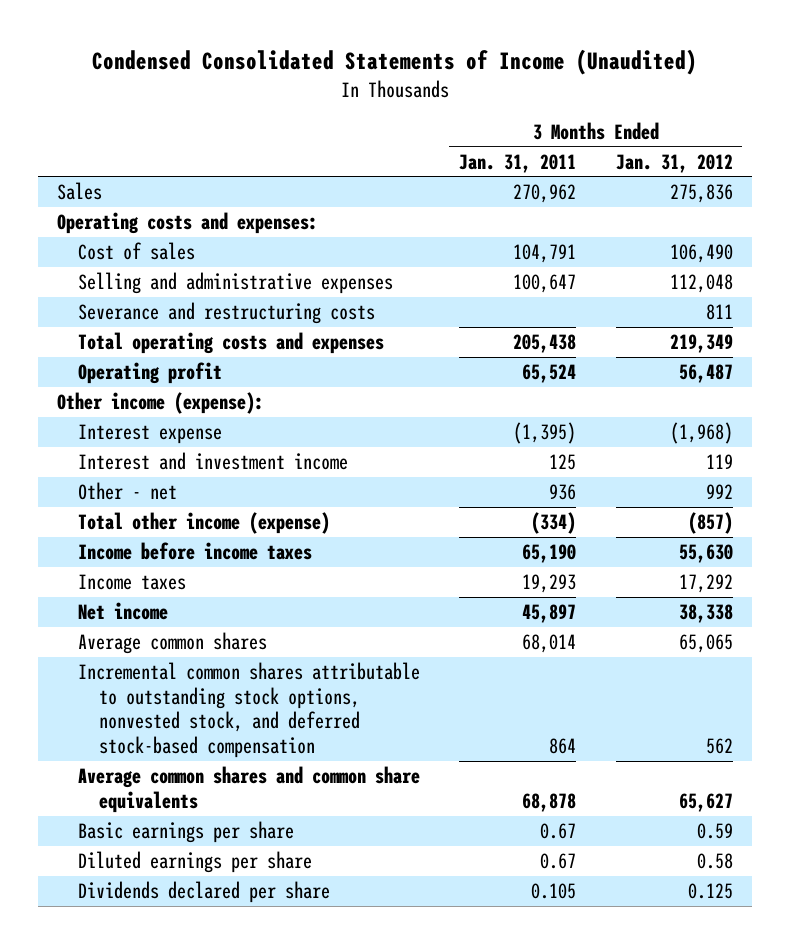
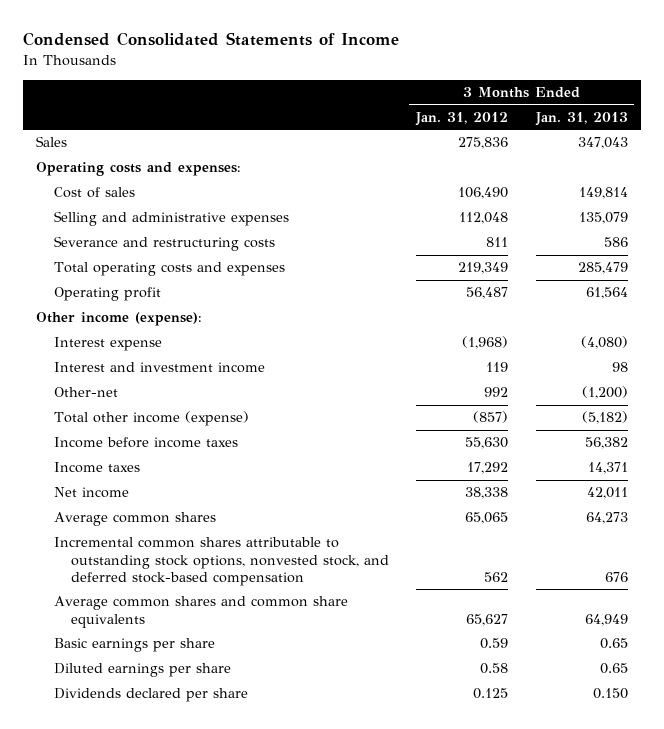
[91,49,697,76] Condensed Consolidated Statements of Income (Unaudited) -> [22,32,399,47] Condensed Consolidated Statements of Income
[459,153,577,173] Jan. 31, 2011 -> none
none -> [534,112,628,127] Jan. 31, 2013
[77,482,177,501] Other - net -> [53,387,118,398] Other-net

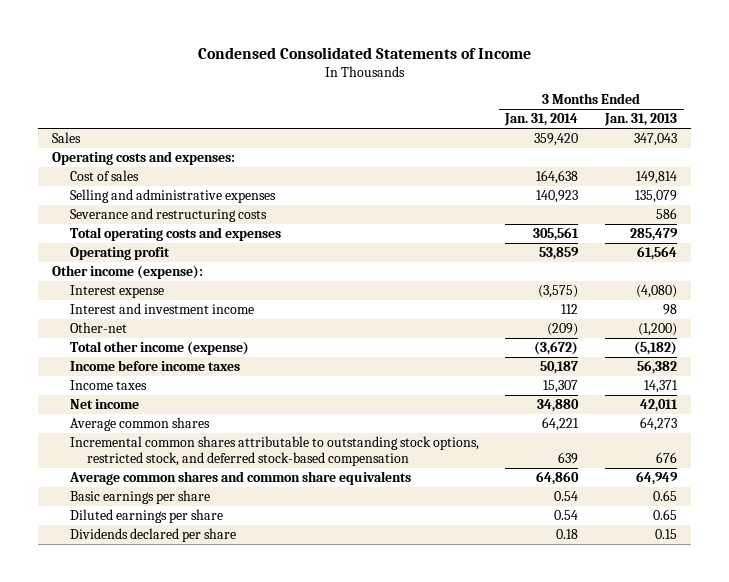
[415,112,509,127] Jan. 31, 2012 -> none
none -> [504,113,579,127] Jan. 31, 2014
[53,537,389,587] Incremental common shares attributable to outstanding stock options, nonvested stock, and deferred stock-based compensation -> [69,436,479,466] Incremental common shares attributable to outstanding stock options, restricted stock, and deferred stock-based compensation
[592,688,628,700] 0.150 -> [655,529,678,540] 0.15

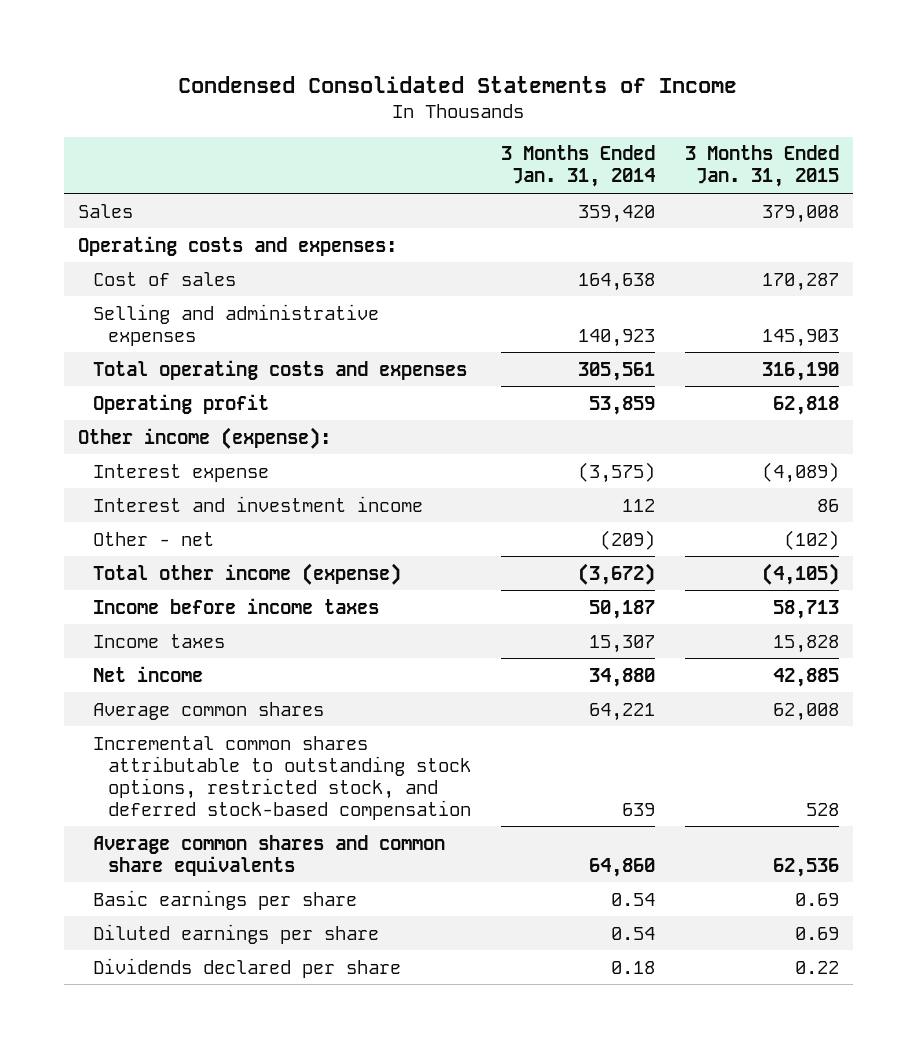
[604,113,678,127] Jan. 31, 2013 -> none
none -> [684,145,839,188] 3 Months Ended Jan. 31, 2015
[69,208,267,223] Severance and restructuring costs -> none
[69,322,127,334] Other-net -> [93,531,215,546] Other - net

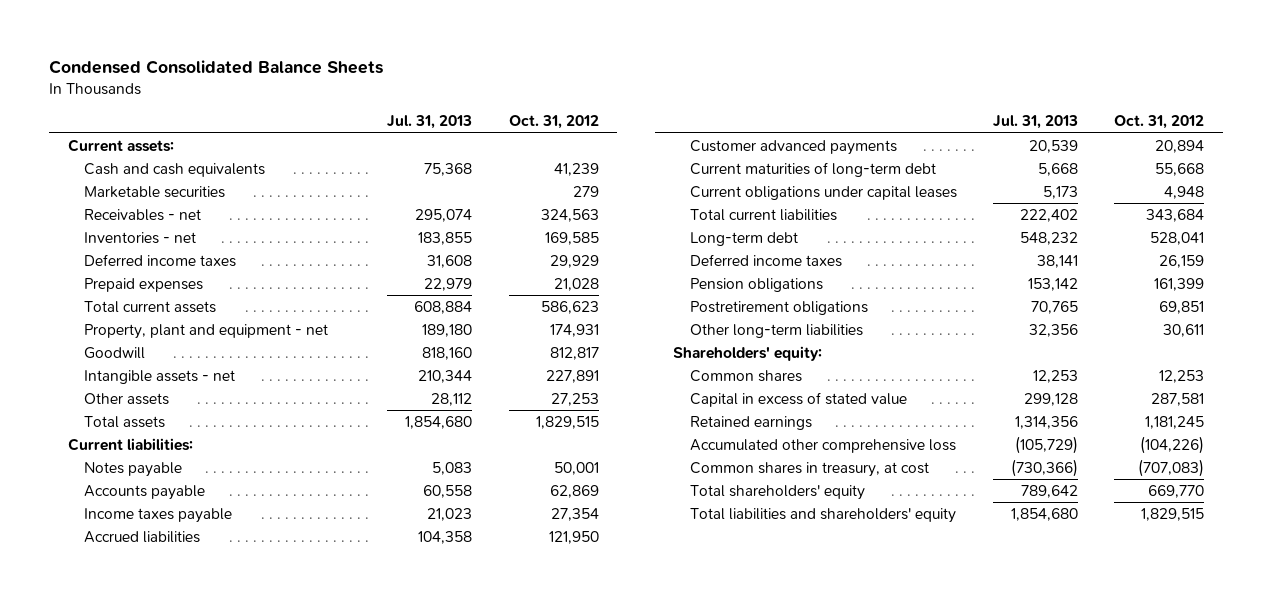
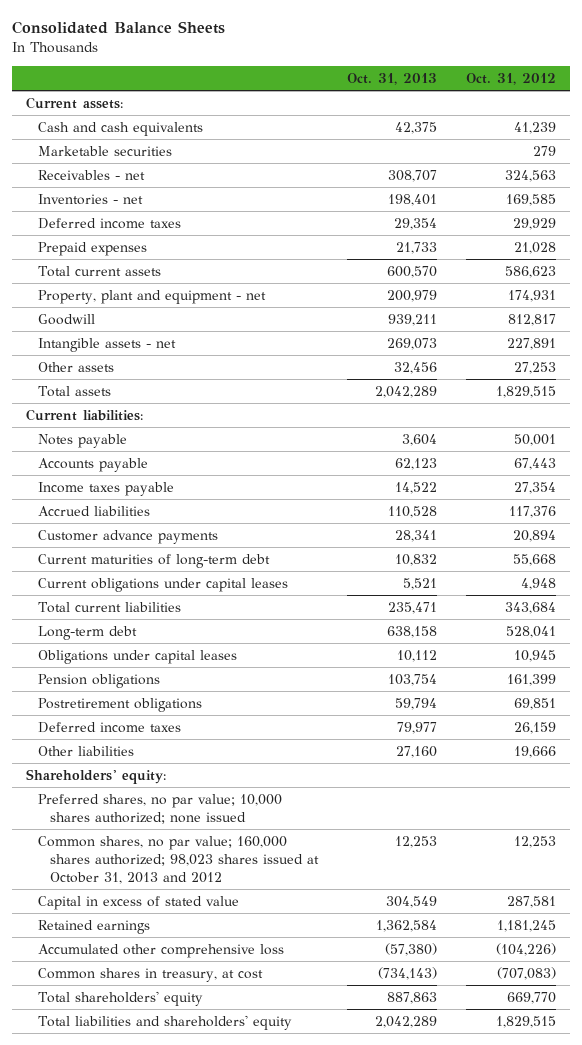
[49,60,384,75] Condensed Consolidated Balance Sheets -> [11,21,225,35] Consolidated Balance Sheets
[387,115,473,130] Jul. 31, 2013 -> none
none -> [347,73,438,86] Oct. 31, 2013
[549,484,599,498] 62,869 -> [514,457,557,470] 67,443
[548,530,599,544] 121,950 -> [509,505,557,518] 117,376
[689,139,897,155] Customer advanced payments -> [38,529,219,544] Customer advance payments
none -> [38,649,238,664] Obligations under capital leases
[689,253,842,267] Deferred income taxes -> [38,721,182,733] Deferred income taxes
[689,323,863,338] Other long-term liabilities -> [38,745,135,756] Other liabilities
[1163,323,1205,337] 30,611 -> [514,745,557,758] 19,666
none -> [38,793,283,824] Preferred shares, no par value; 10,000 shares authorized; none issued
[689,369,802,382] Common shares -> [38,835,320,884] Common shares, no par value; 160,000 shares authorized; 98,023 shares issued at October 31, 2013 and 2012

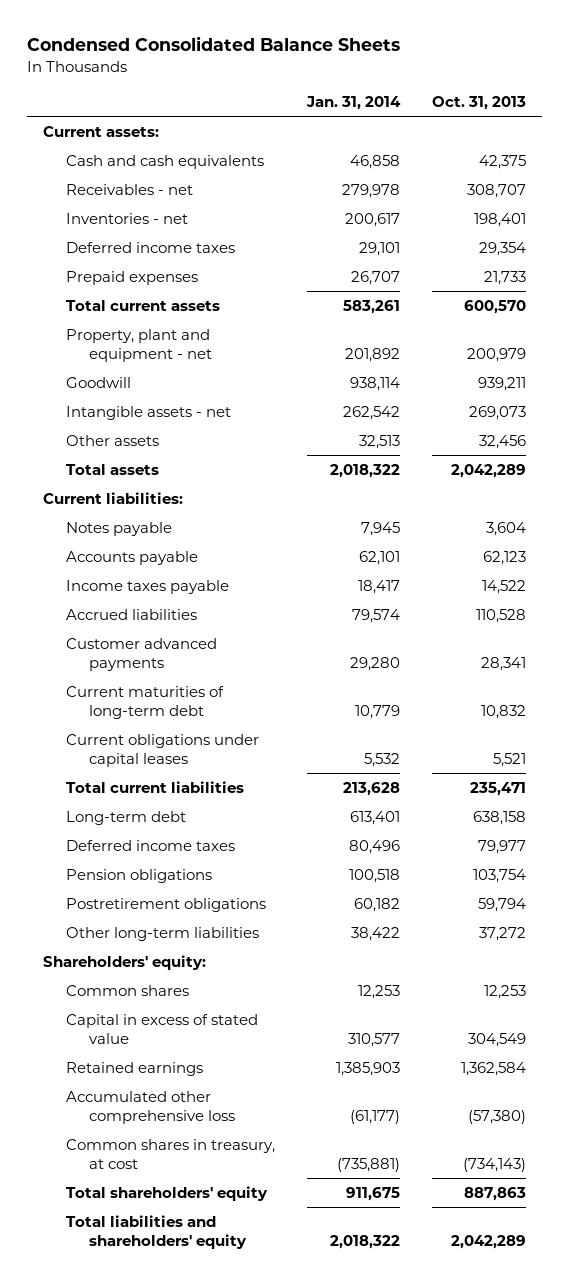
[11,21,225,35] Consolidated Balance Sheets -> [27,36,401,52] Condensed Consolidated Balance Sheets
[466,73,557,86] Oct. 31, 2012 -> none
none -> [306,95,402,110] Jan. 31, 2014
[38,145,173,156] Marketable securities -> none
[38,529,219,544] Customer advance payments -> [66,637,218,671] Customer advanced payments
[38,649,238,664] Obligations under capital leases -> none
[38,721,182,733] Deferred income taxes -> [66,839,236,851] Deferred income taxes
[38,745,135,756] Other liabilities -> [66,926,260,941] Other long-term liabilities
[396,745,438,758] 27,160 -> [478,926,526,941] 37,272
[38,793,283,824] Preferred shares, no par value; 10,000 shares authorized; none issued -> none
[38,835,320,884] Common shares, no par value; 160,000 shares authorized; 98,023 shares issued at October 31, 2013 and 2012 -> [66,984,190,996] Common shares

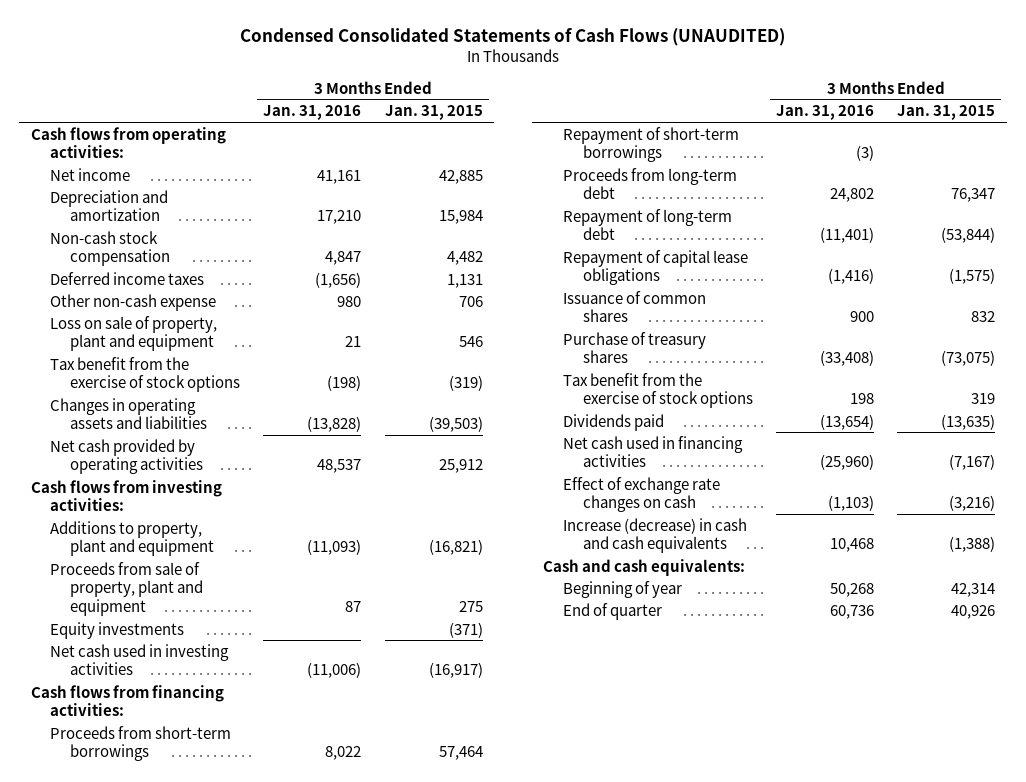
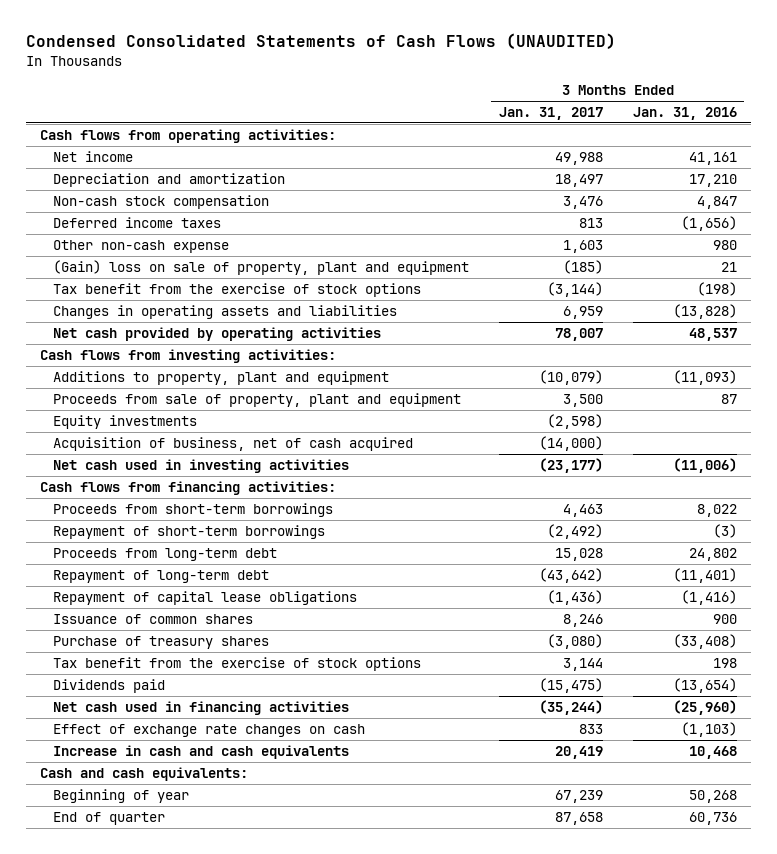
[384,105,483,121] Jan. 31, 2015 -> none
none -> [498,107,603,121] Jan. 31, 2017
[50,315,218,352] Loss on sale of property, plant and equipment -> [53,259,470,275] (Gain) loss on sale of property, plant and equipment
none -> [53,436,414,451] Acquisition of business, net of cash acquired
[562,517,747,554] Increase (decrease) in cash and cash equivalents -> [53,744,350,759] Increase in cash and cash equivalents

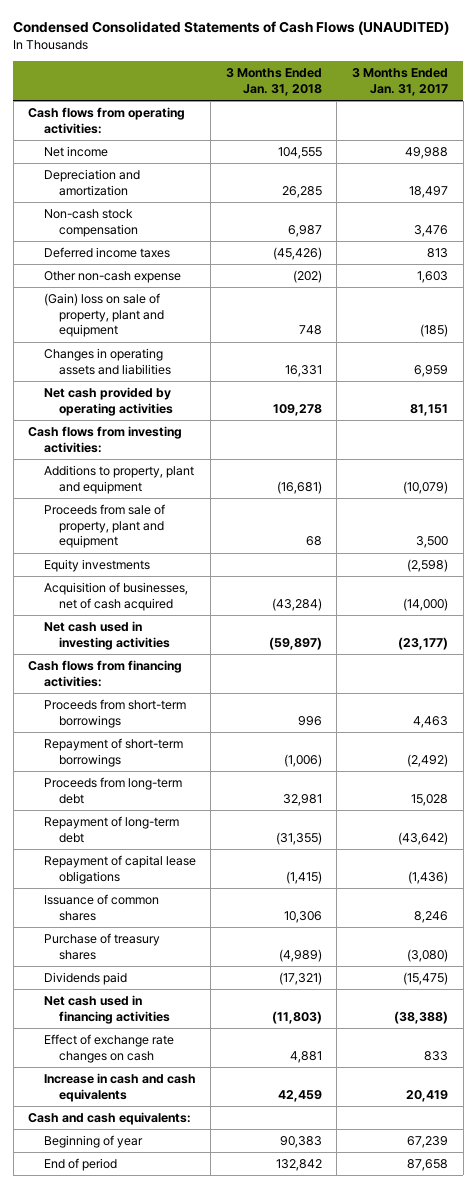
[632,107,737,121] Jan. 31, 2016 -> none
none -> [225,68,322,96] 3 Months Ended Jan. 31, 2018
[53,282,422,297] Tax benefit from the exercise of stock options -> none
[554,327,603,341] 78,007 -> [409,403,448,416] 81,151
[53,436,414,451] Acquisition of business, net of cash acquired -> [43,581,188,611] Acquisition of businesses, net of cash acquired
[53,656,422,671] Tax benefit from the exercise of stock options -> none
[538,699,603,715] (35,244) -> [393,1010,448,1024] (38,388)
[53,811,166,825] End of quarter -> [43,1157,117,1171] End of period

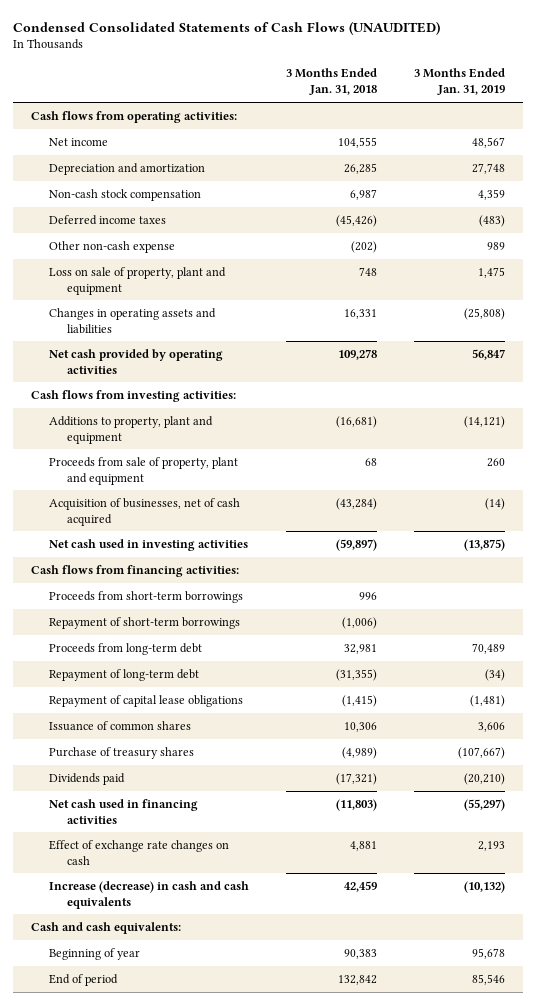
[351,68,448,96] 3 Months Ended Jan. 31, 2017 -> none
none -> [413,68,505,96] 3 Months Ended Jan. 31, 2019
[43,292,165,338] (Gain) loss on sale of property, plant and equipment -> [48,266,226,295] Loss on sale of property, plant and equipment
[43,558,150,572] Equity investments -> none
[43,1072,196,1102] Increase in cash and cash equivalents -> [48,880,249,909] Increase (decrease) in cash and cash equivalents

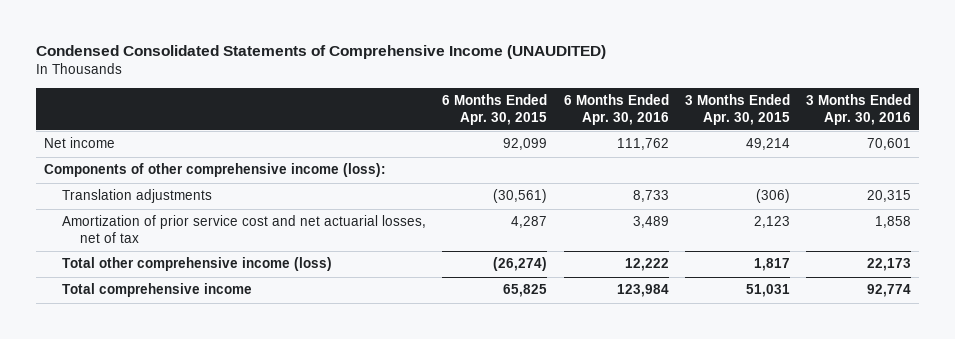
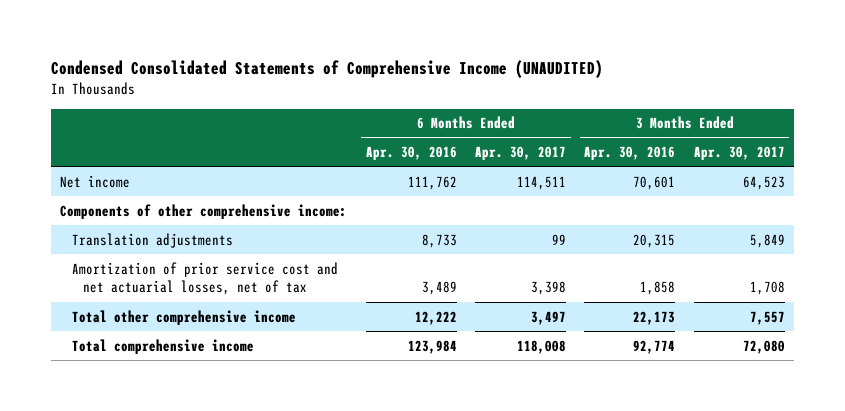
[442,94,548,125] 6 Months Ended Apr. 30, 2015 -> none
[684,94,790,125] 3 Months Ended Apr. 30, 2015 -> none
none -> [475,145,567,160] Apr. 30, 2017
none -> [693,145,785,160] Apr. 30, 2017
[43,163,386,178] Components of other comprehensive income (loss): -> [60,203,348,219] Components of other comprehensive income:
[62,257,333,272] Total other comprehensive income (loss) -> [71,309,296,325] Total other comprehensive income

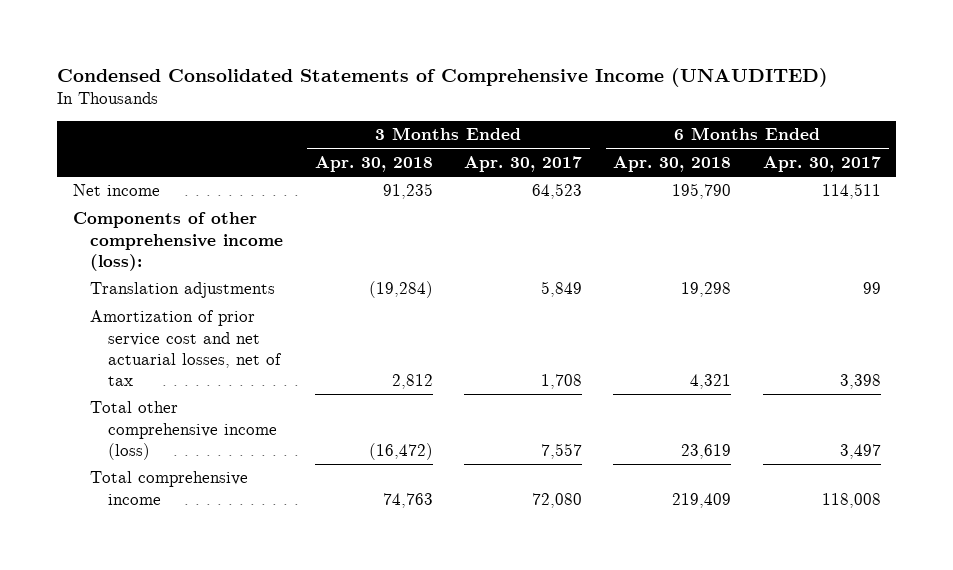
[365,145,457,160] Apr. 30, 2016 -> none
[584,145,676,160] Apr. 30, 2016 -> none
none -> [314,155,433,172] Apr. 30, 2018
none -> [613,155,732,172] Apr. 30, 2018
[60,203,348,219] Components of other comprehensive income: -> [72,212,284,271] Components of other comprehensive income (loss):
[71,309,296,325] Total other comprehensive income -> [90,401,278,460] Total other comprehensive income (loss)

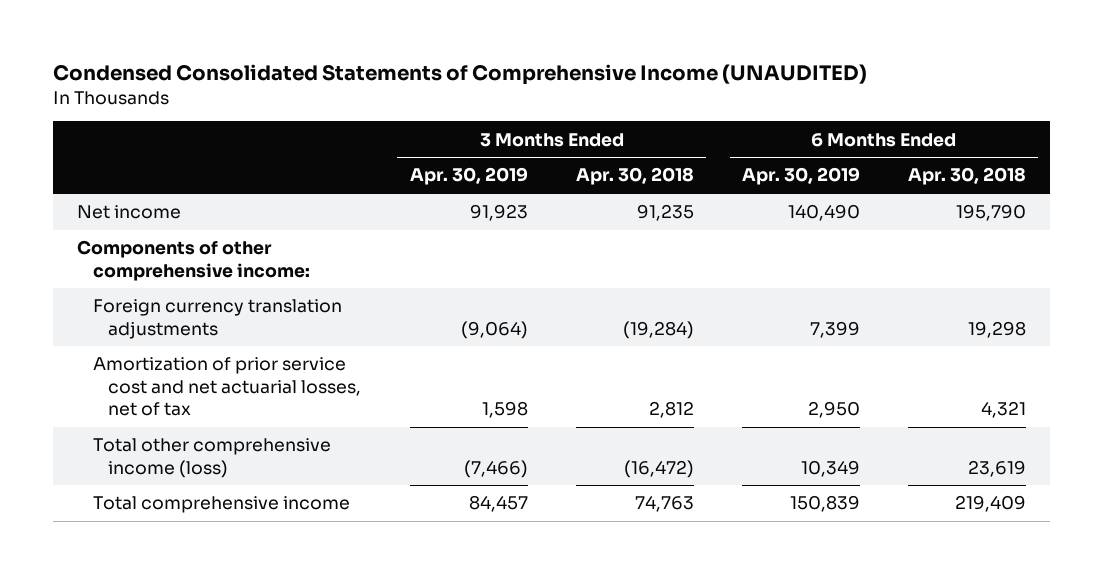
[464,155,583,172] Apr. 30, 2017 -> none
[762,155,881,172] Apr. 30, 2017 -> none
none -> [409,167,528,186] Apr. 30, 2019
none -> [741,167,860,186] Apr. 30, 2019
[72,212,284,271] Components of other comprehensive income (loss): -> [76,240,310,281] Components of other comprehensive income:
[90,282,276,299] Translation adjustments -> [92,299,342,339] Foreign currency translation adjustments

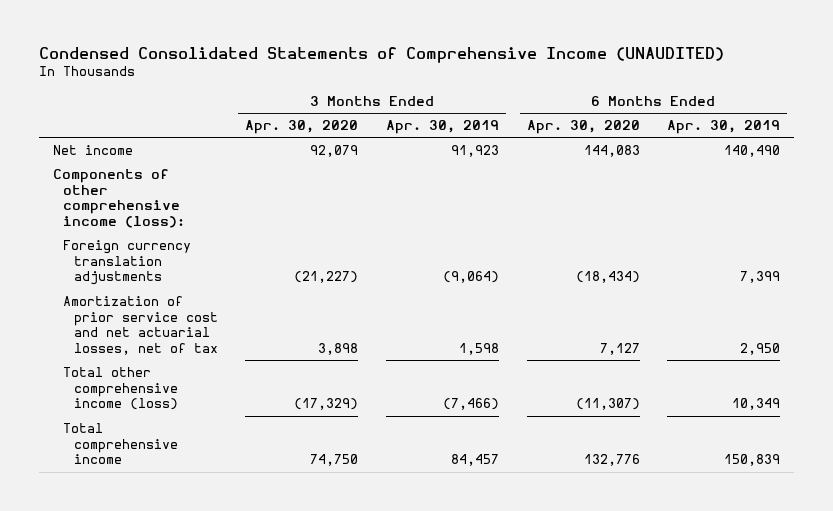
[575,167,694,186] Apr. 30, 2018 -> none
[907,167,1026,186] Apr. 30, 2018 -> none
none -> [245,120,359,135] Apr. 30, 2020
none -> [526,120,640,135] Apr. 30, 2020
[76,240,310,281] Components of other comprehensive income: -> [53,168,186,229] Components of other comprehensive income (loss):

